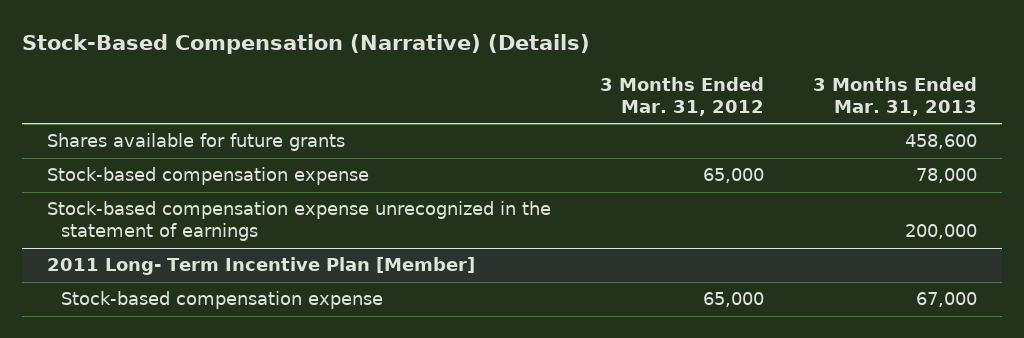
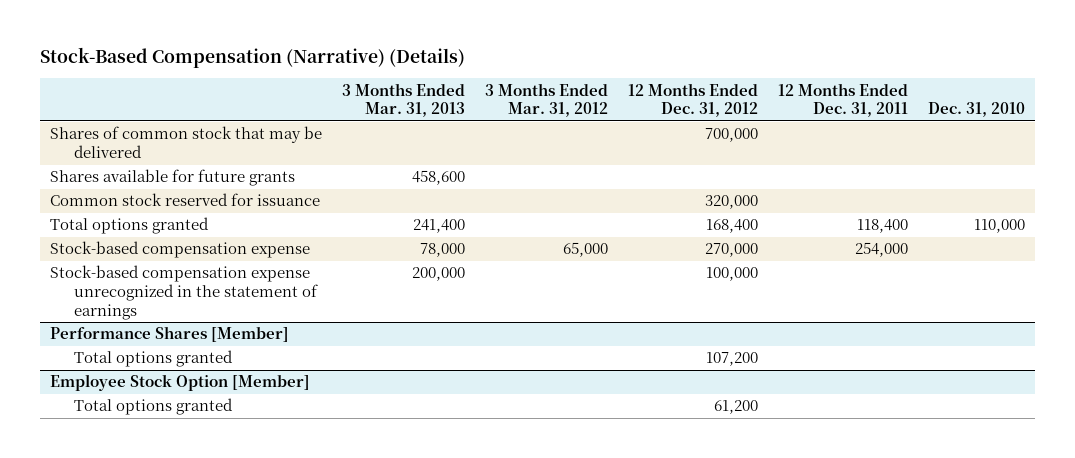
none -> [628,82,759,118] 12 Months Ended Dec. 31, 2012
none -> [778,82,909,118] 12 Months Ended Dec. 31, 2011
none -> [928,102,1026,118] Dec. 31, 2010
none -> [49,126,322,159] Shares of common stock that may be delivered
none -> [49,193,320,207] Common stock reserved for issuance
none -> [49,217,209,235] Total options granted
[47,257,476,276] 2011 Long- Term Incentive Plan [Member] -> none
[61,291,384,310] Stock-based compensation expense -> none
none -> [49,326,289,343] Performance Shares [Member]
none -> [73,350,233,368] Total options granted
none -> [49,374,310,392] Employee Stock Option [Member]
none -> [73,398,233,416] Total options granted

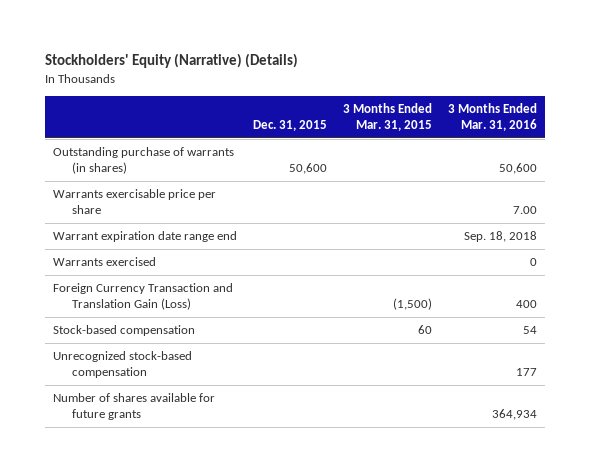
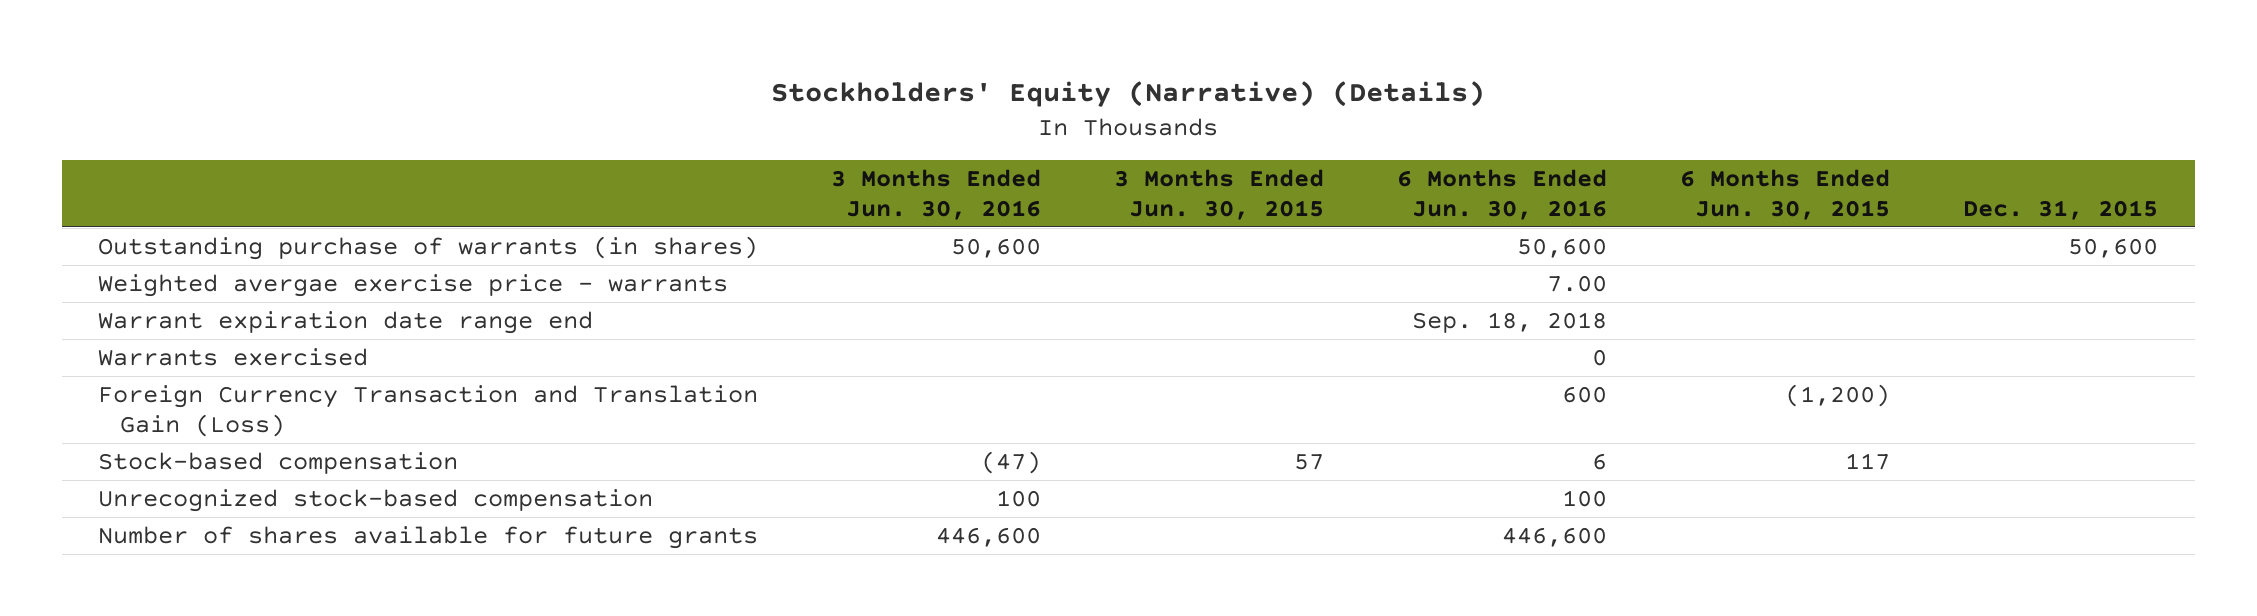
[342,103,432,132] 3 Months Ended Mar. 31, 2015 -> none
[447,103,537,132] 3 Months Ended Mar. 31, 2016 -> none
none -> [831,169,1042,220] 3 Months Ended Jun. 30, 2016
none -> [1114,169,1325,220] 3 Months Ended Jun. 30, 2015
none -> [1397,169,1608,220] 6 Months Ended Jun. 30, 2016
none -> [1680,169,1891,220] 6 Months Ended Jun. 30, 2015
[52,189,216,215] Warrants exercisable price per share -> [98,274,729,298] Weighted avergae exercise price - warrants

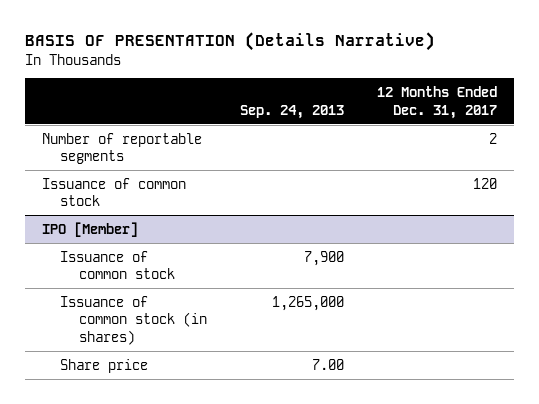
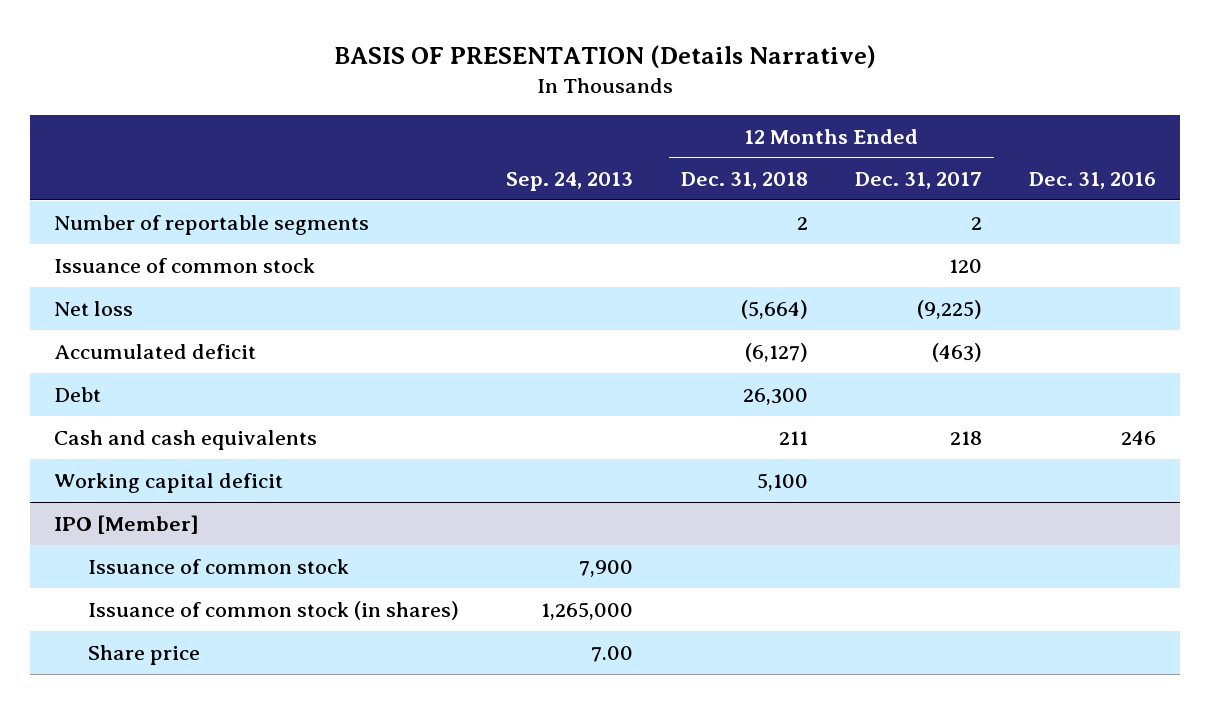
none -> [680,172,808,190] Dec. 31, 2018
none -> [1029,172,1157,190] Dec. 31, 2016
none -> [53,300,133,316] Net loss
none -> [53,343,256,359] Accumulated deficit
none -> [53,386,101,402] Debt
none -> [53,429,317,450] Cash and cash equivalents
none -> [53,472,283,493] Working capital deficit

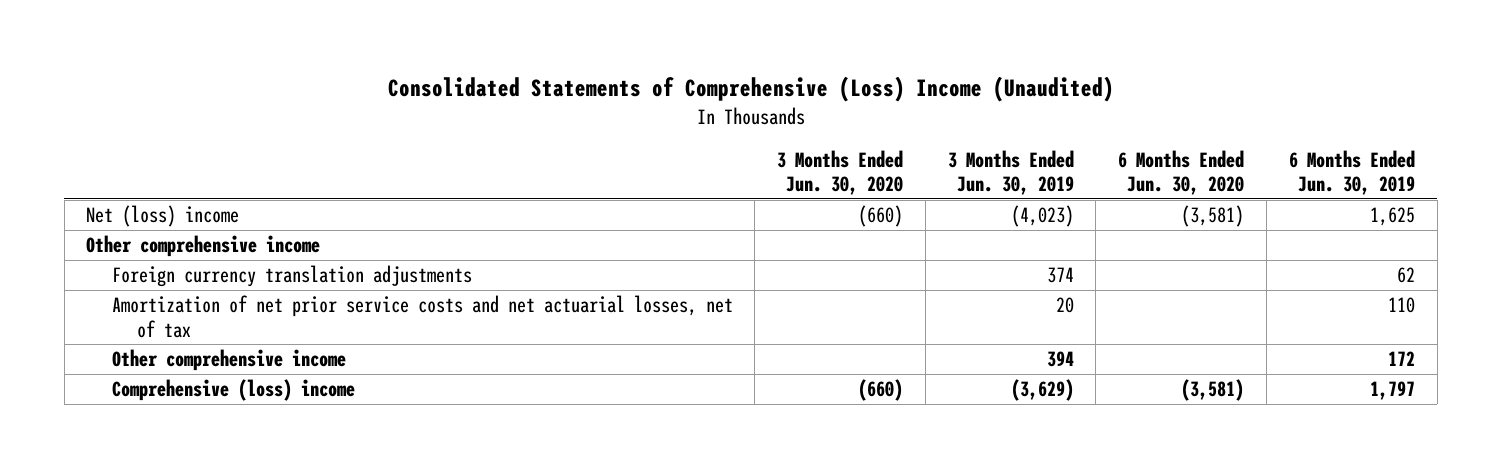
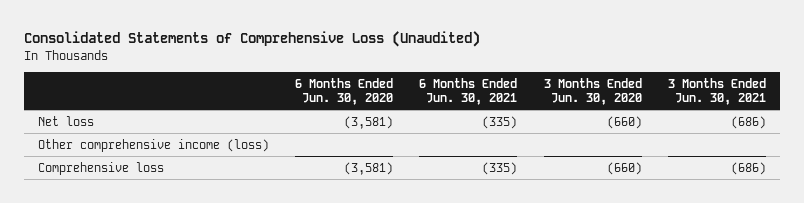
[387,76,1114,103] Consolidated Statements of Comprehensive (Loss) Income (Unaudited) -> [24,31,481,48] Consolidated Statements of Comprehensive Loss (Unaudited)
[947,149,1074,196] 3 Months Ended Jun. 30, 2019 -> none
[1288,149,1415,196] 6 Months Ended Jun. 30, 2019 -> none
none -> [419,77,518,105] 6 Months Ended Jun. 30, 2021
none -> [668,77,767,105] 3 Months Ended Jun. 30, 2021
[86,235,321,258] Other comprehensive income -> none
[111,265,472,288] Foreign currency translation adjustments -> none
[111,295,733,338] Amortization of net prior service costs and net actuarial losses, net of tax -> none
[86,205,240,228] Net (loss) income -> [37,115,94,126] Net loss
[111,349,346,372] Other comprehensive income -> [37,138,269,152] Other comprehensive income (loss)
[111,379,355,402] Comprehensive (loss) income -> [37,161,164,175] Comprehensive loss

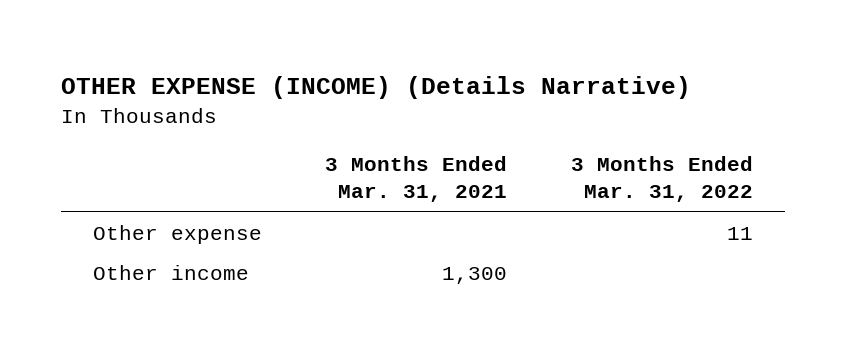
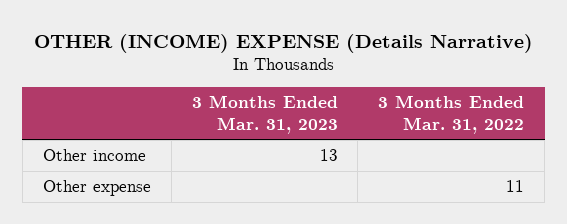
[61,76,692,100] OTHER EXPENSE (INCOME) (Details Narrative) -> [33,33,533,53] OTHER (INCOME) EXPENSE (Details Narrative)
[325,156,508,203] 3 Months Ended Mar. 31, 2021 -> none
none -> [191,95,338,134] 3 Months Ended Mar. 31, 2023
[93,225,263,245] Other expense -> [42,180,151,197] Other expense

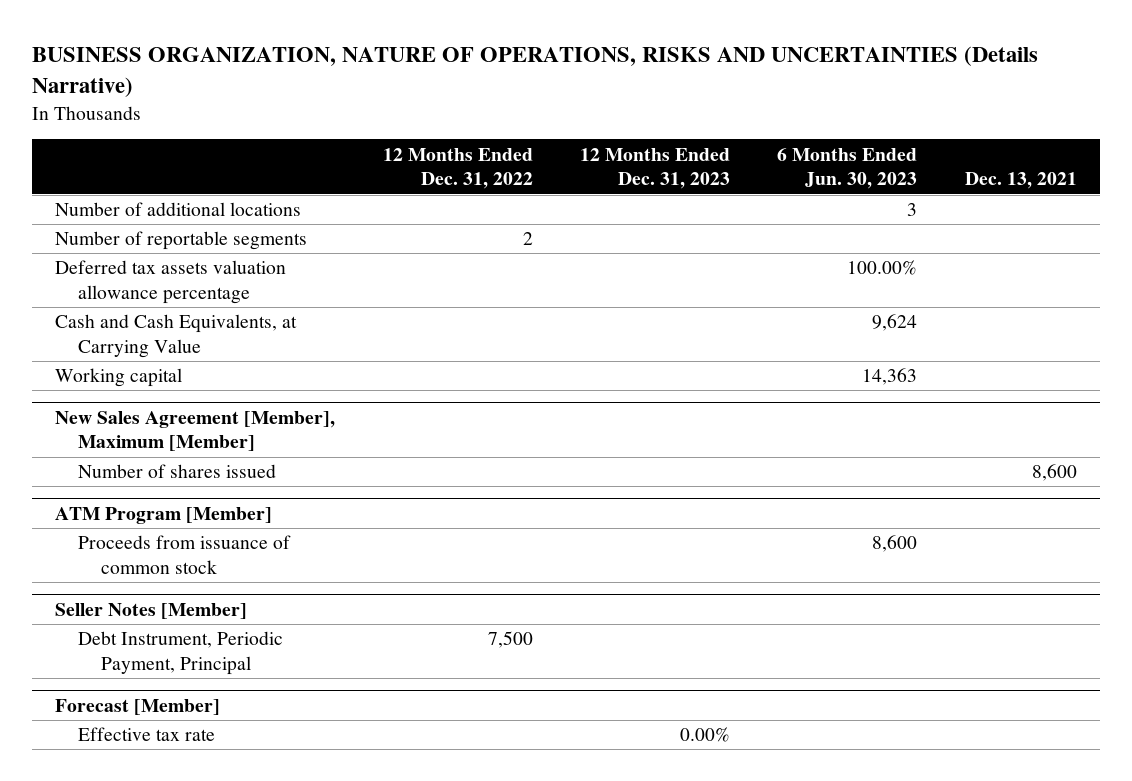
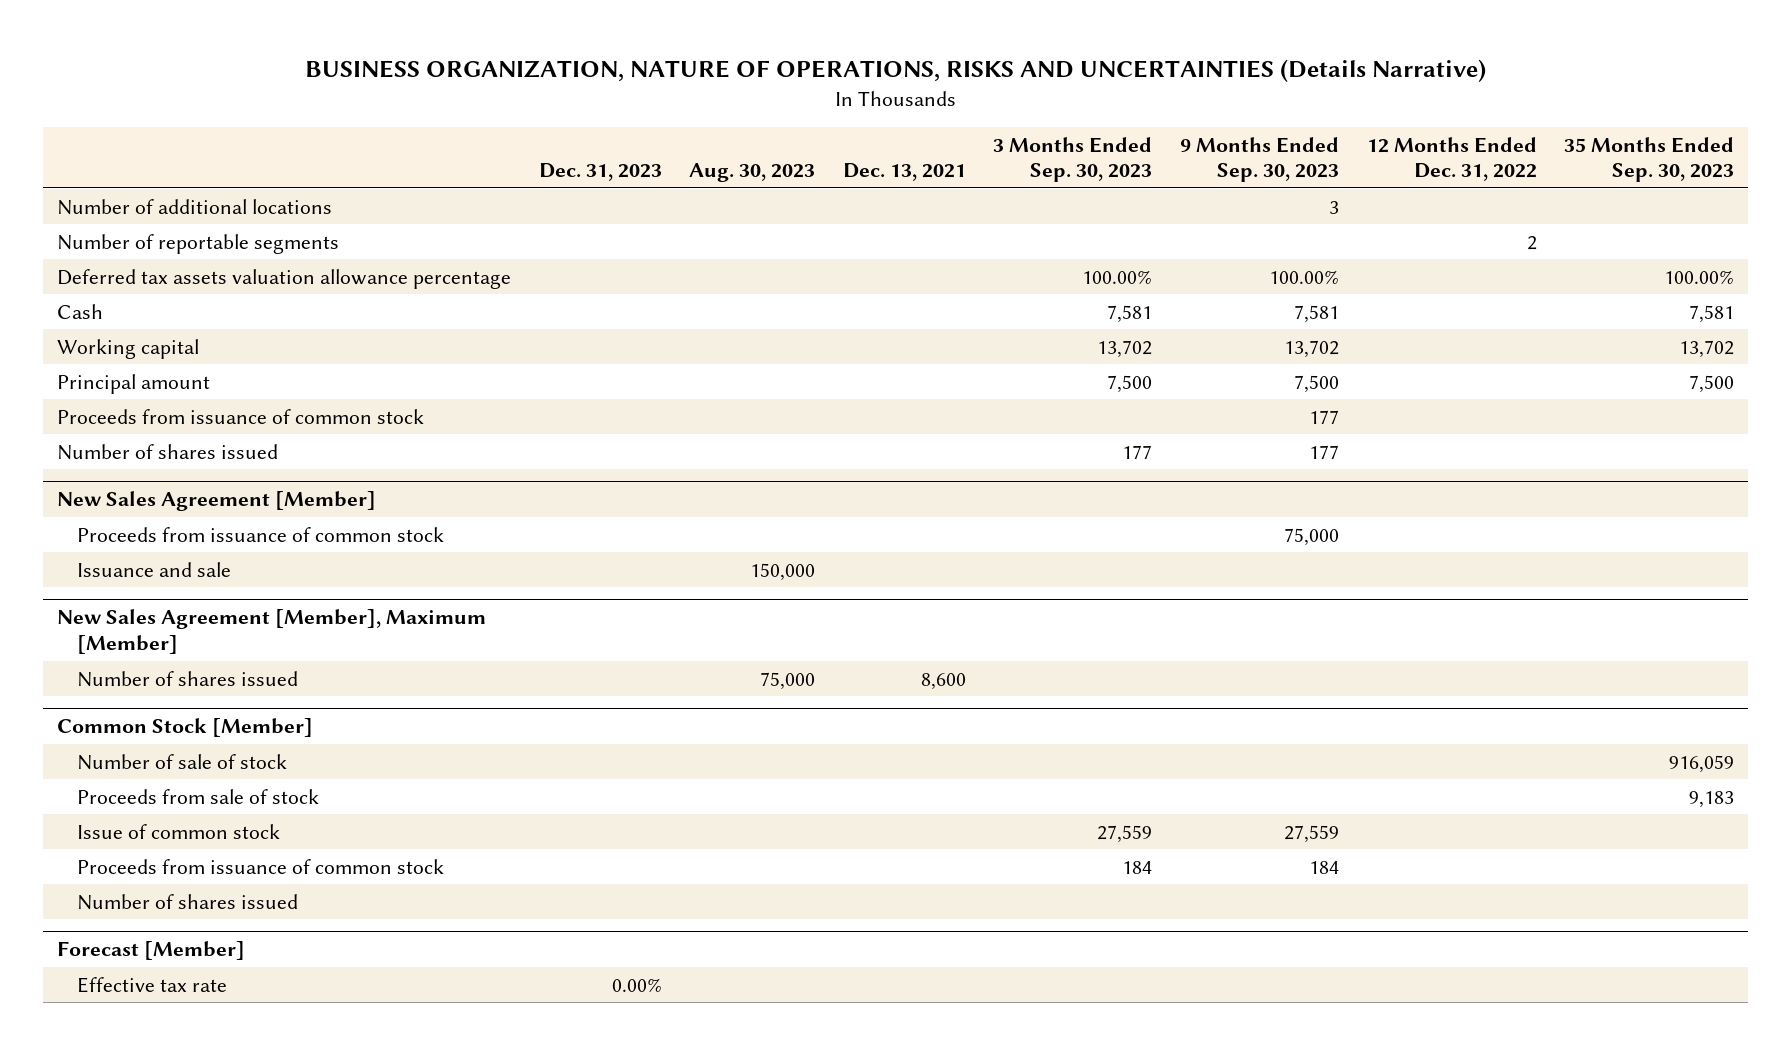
[580,147,731,190] 12 Months Ended Dec. 31, 2023 -> none
[777,147,918,190] 6 Months Ended Jun. 30, 2023 -> none
none -> [538,163,662,182] Dec. 31, 2023
none -> [689,163,816,183] Aug. 30, 2023
none -> [993,136,1153,183] 3 Months Ended Sep. 30, 2023
none -> [1180,136,1340,183] 9 Months Ended Sep. 30, 2023
none -> [1564,136,1735,183] 35 Months Ended Sep. 30, 2023
[55,314,298,358] Cash and Cash Equivalents, at Carrying Value -> [57,303,104,319] Cash
none -> [57,373,211,394] Principal amount
none -> [57,408,425,424] Proceeds from issuance of common stock
none -> [57,443,279,460] Number of shares issued
none -> [57,491,377,512] New Sales Agreement [Member]
none -> [76,526,444,542] Proceeds from issuance of common stock
none -> [76,561,231,577] Issuance and sale
[55,506,273,524] ATM Program [Member] -> none
[78,535,292,574] Proceeds from issuance of common stock -> none
[55,602,248,619] Seller Notes [Member] -> none
[78,631,284,675] Debt Instrument, Periodic Payment, Principal -> none
none -> [57,718,314,738] Common Stock [Member]
none -> [76,753,287,770] Number of sale of stock
none -> [76,788,319,804] Proceeds from sale of stock
none -> [76,823,280,839] Issue of common stock
none -> [76,858,444,874] Proceeds from issuance of common stock
none -> [76,893,298,910] Number of shares issued

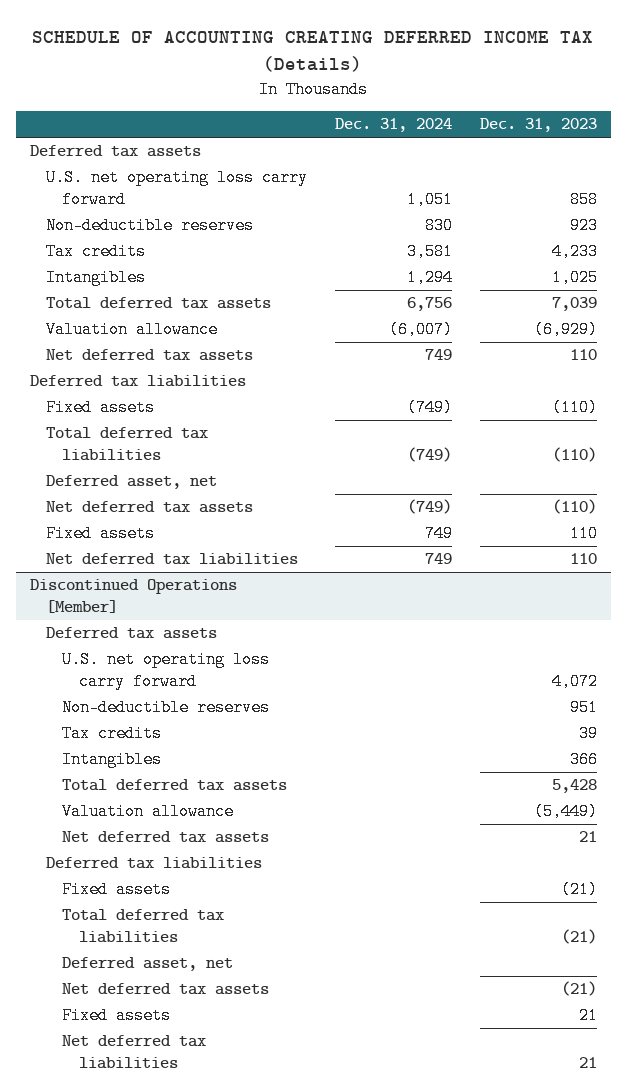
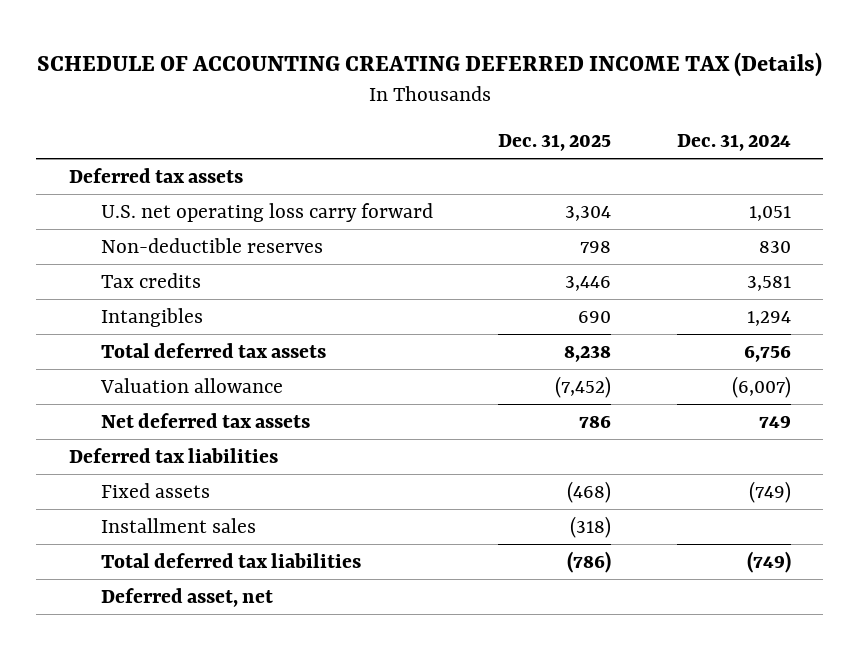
[479,118,597,133] Dec. 31, 2023 -> none
none -> [498,134,612,152] Dec. 31, 2025
none -> [100,517,256,533] Installment sales
[46,501,254,514] Net deferred tax assets -> none
[46,525,156,543] Fixed assets -> none
[46,553,299,566] Net deferred tax liabilities -> none
[30,579,238,614] Discontinued Operations [Member] -> none
[46,627,218,640] Deferred tax assets -> none
[62,651,271,691] U.S. net operating loss carry forward -> none
[62,699,271,717] Non-deductible reserves -> none
[62,725,163,743] Tax credits -> none
[62,751,163,769] Intangibles -> none
[62,779,288,792] Total deferred tax assets -> none
[62,803,235,821] Valuation allowance -> none
[62,831,270,844] Net deferred tax assets -> none
[46,857,263,870] Deferred tax liabilities -> none
[62,881,172,899] Fixed assets -> none
[62,909,225,944] Total deferred tax liabilities -> none
[62,957,234,972] Deferred asset, net -> none
[62,983,270,996] Net deferred tax assets -> none
[62,1007,172,1025] Fixed assets -> none
[62,1035,207,1070] Net deferred tax liabilities -> none

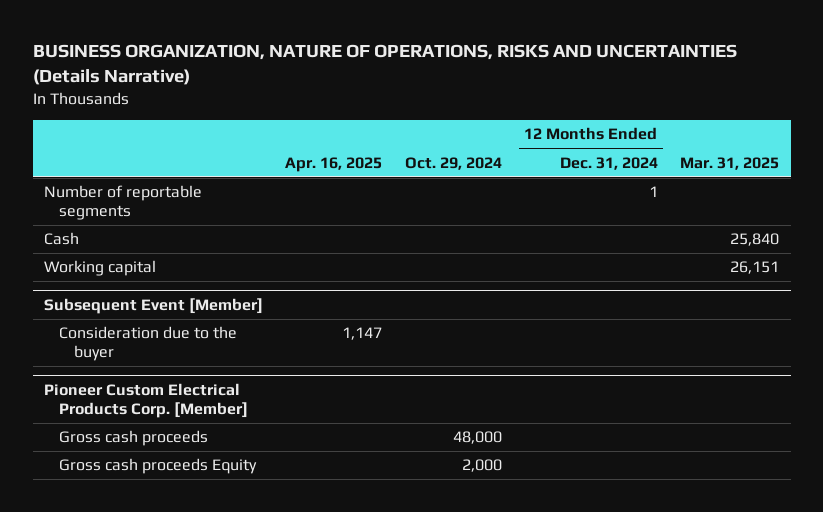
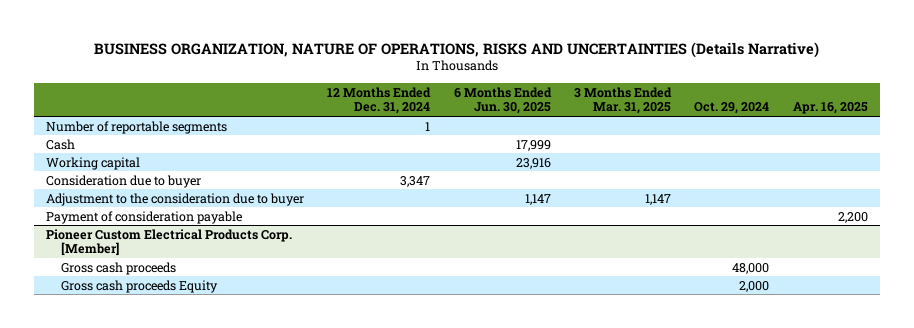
[680,156,780,170] Mar. 31, 2025 -> none
none -> [453,86,552,115] 6 Months Ended Jun. 30, 2025
none -> [574,86,673,115] 3 Months Ended Mar. 31, 2025
[43,297,263,314] Subsequent Event [Member] -> none
[59,326,238,362] Consideration due to the buyer -> none
none -> [45,174,201,188] Consideration due to buyer
none -> [45,192,304,206] Adjustment to the consideration due to buyer
none -> [45,210,242,224] Payment of consideration payable

